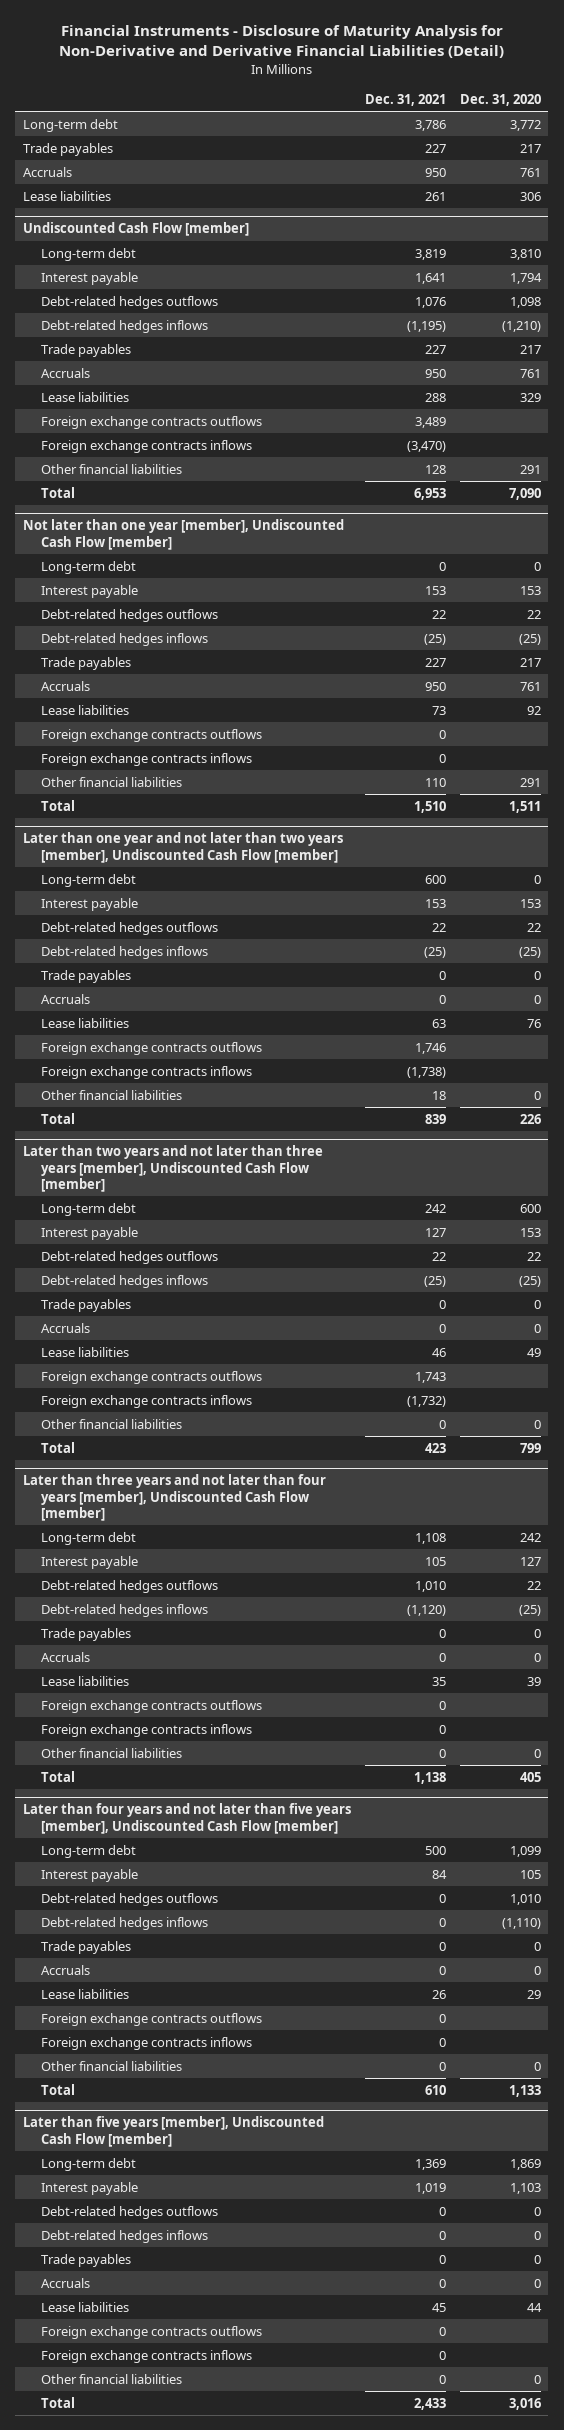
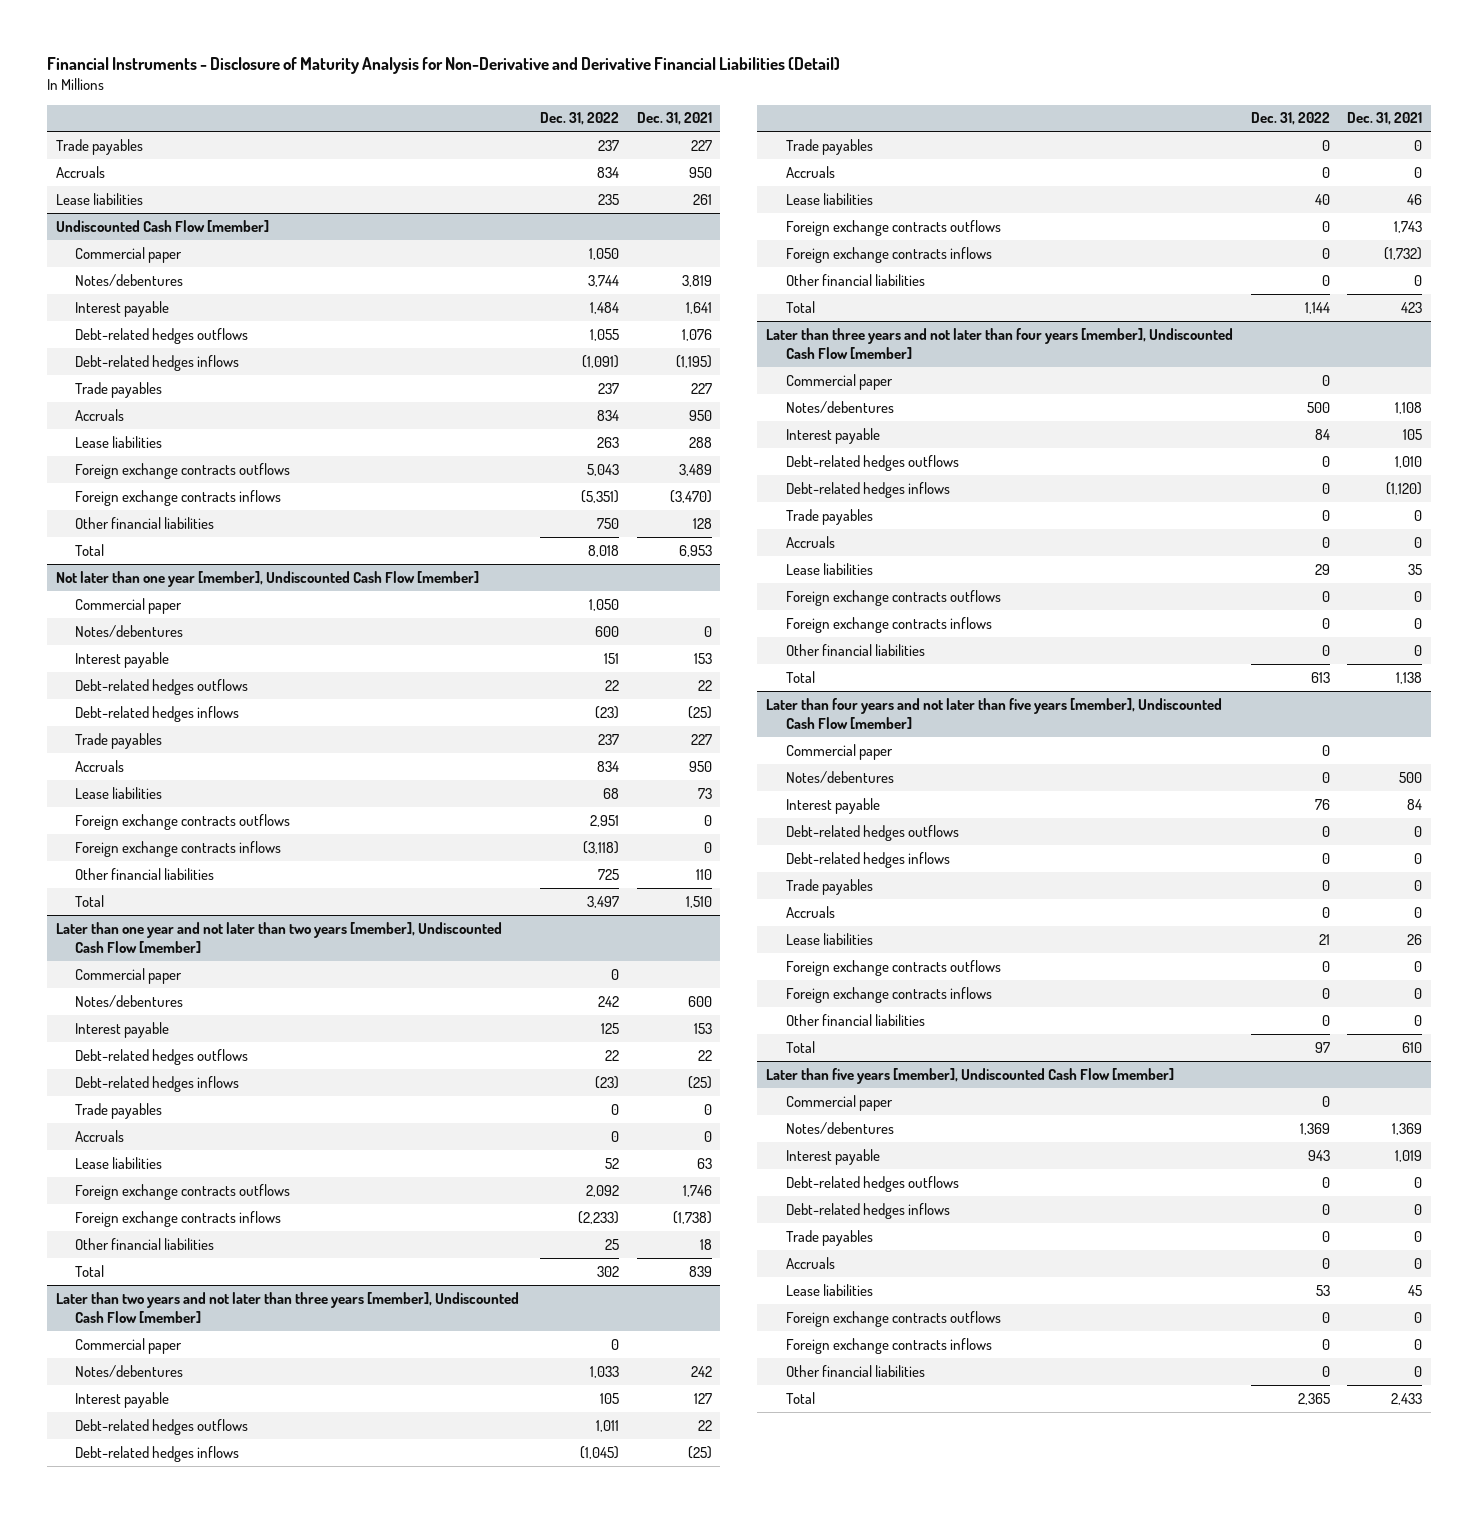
[460,94,542,107] Dec. 31, 2020 -> none
none -> [540,112,620,126] Dec. 31, 2022
[22,118,118,132] Long-term debt -> none
none -> [75,246,183,263] Commercial paper
[41,247,137,261] Long-term debt -> [75,273,184,286] Notes/debentures
[41,560,137,574] Long-term debt -> none
none -> [75,597,183,614] Commercial paper
none -> [75,624,184,637] Notes/debentures
[41,873,137,887] Long-term debt -> none
none -> [75,967,183,984] Commercial paper
none -> [75,994,184,1007] Notes/debentures
none -> [75,1337,183,1354] Commercial paper
[41,1202,137,1216] Long-term debt -> [75,1364,184,1377] Notes/debentures
none -> [786,373,894,390] Commercial paper
[41,1531,137,1545] Long-term debt -> [786,400,895,413] Notes/debentures
[41,1844,137,1858] Long-term debt -> none
none -> [786,743,894,760] Commercial paper
none -> [786,770,895,783] Notes/debentures
none -> [786,1094,894,1111] Commercial paper
[41,2157,137,2171] Long-term debt -> [786,1121,895,1134] Notes/debentures

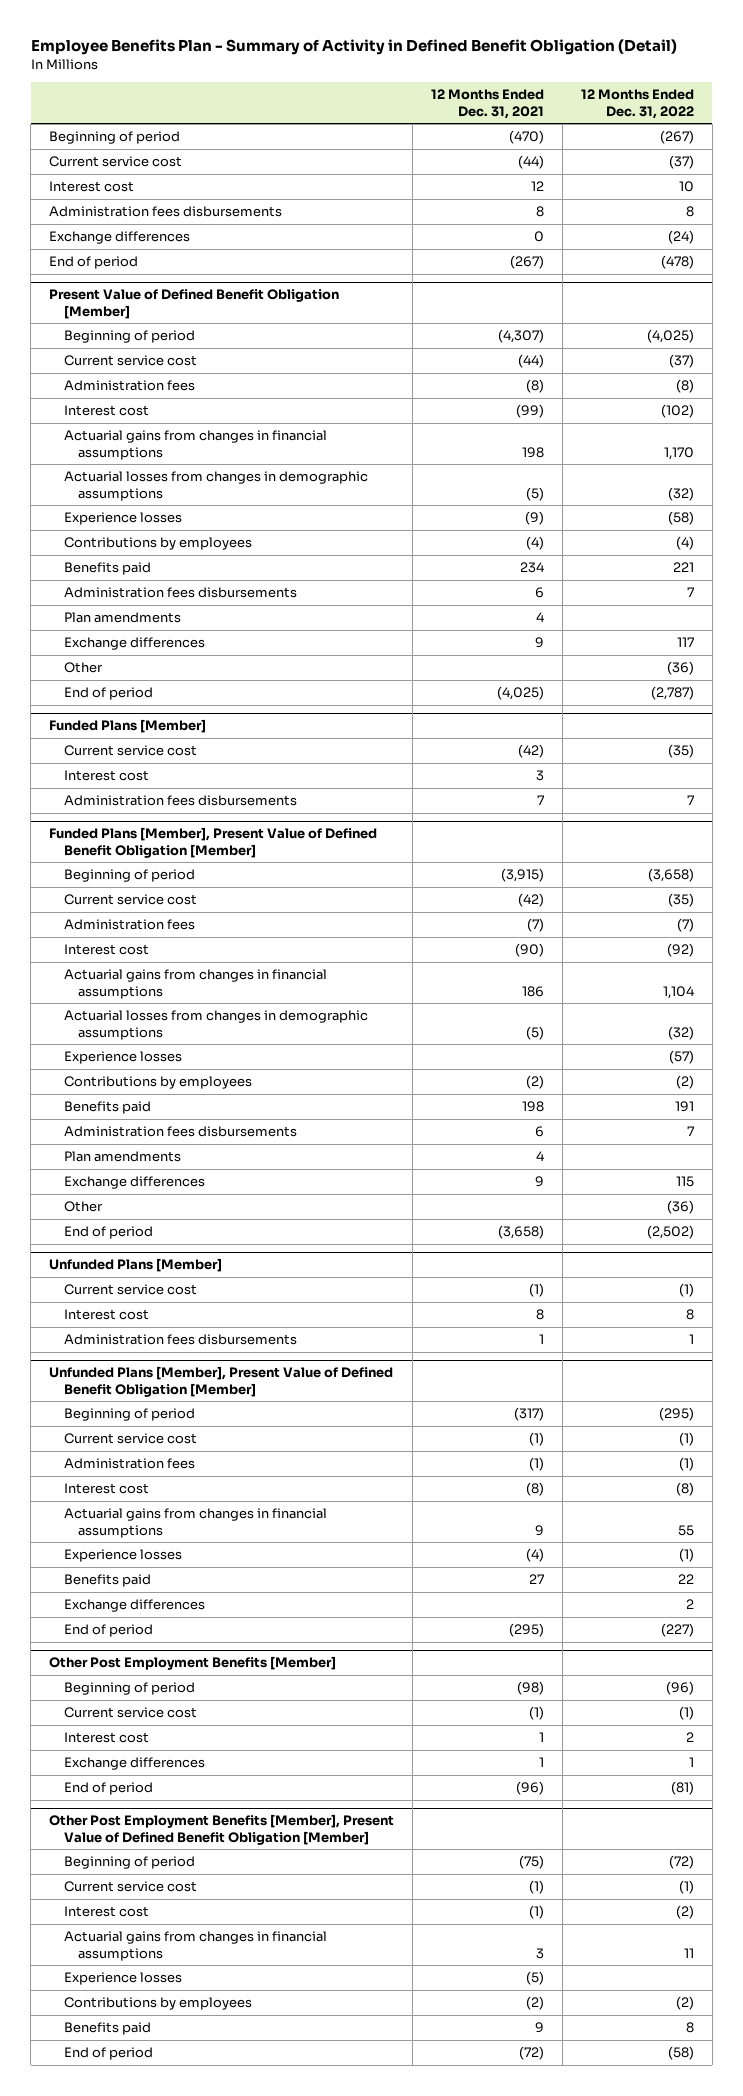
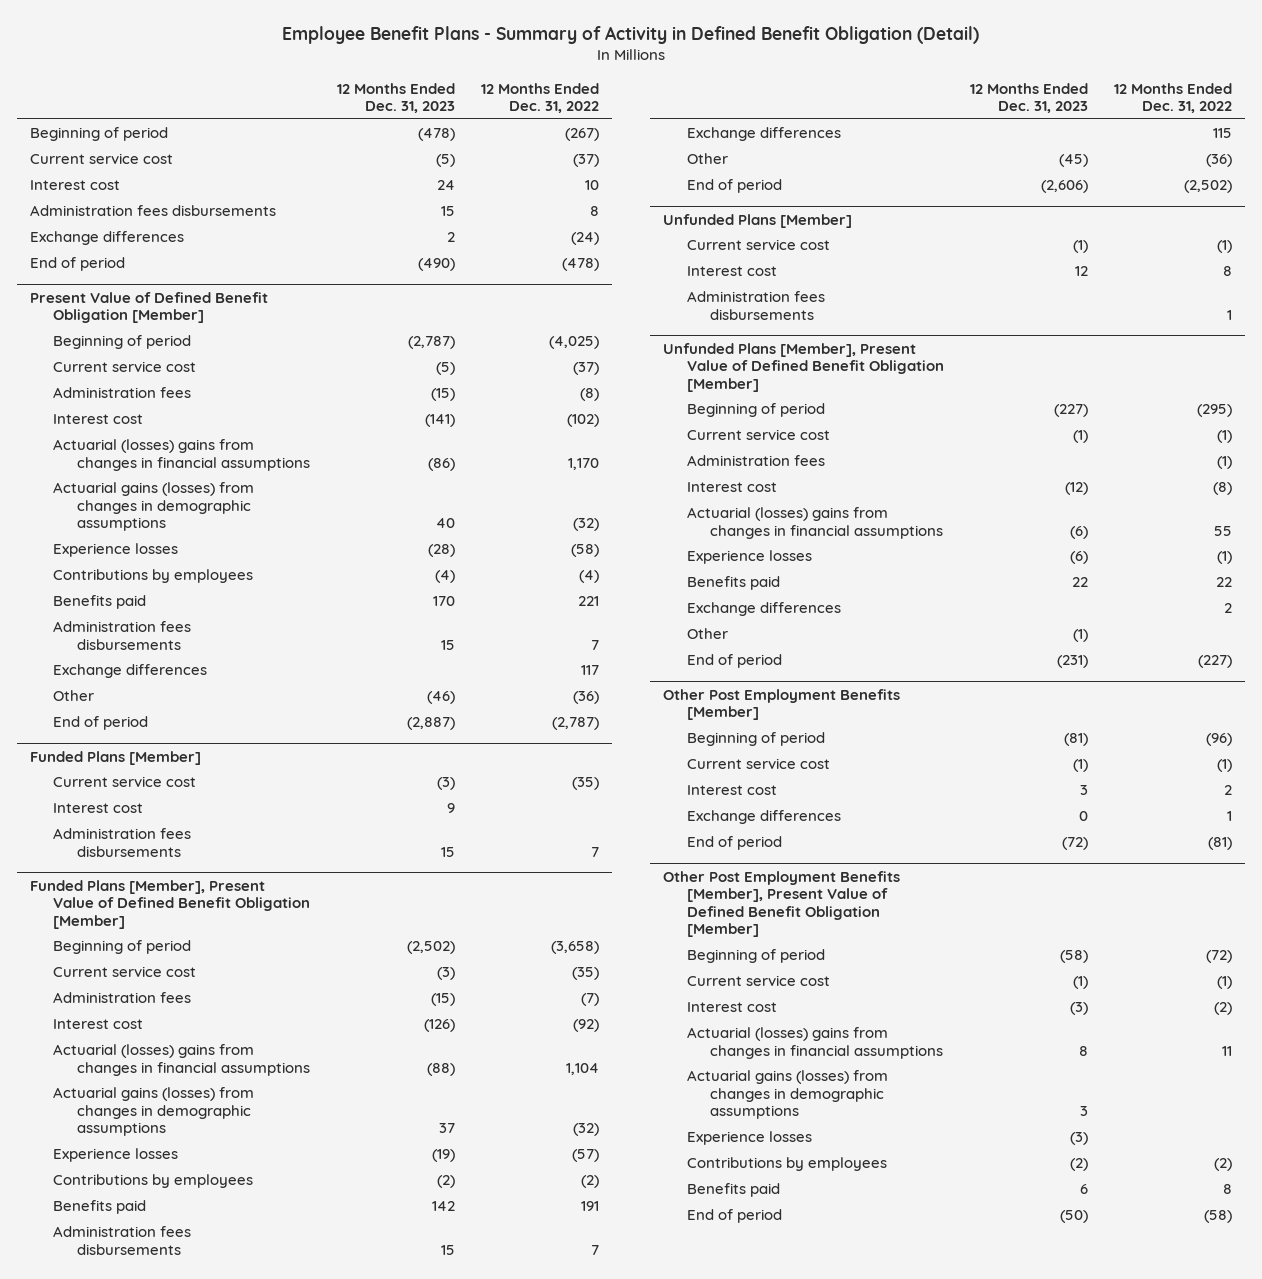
[30,39,677,56] Employee Benefits Plan - Summary of Activity in Defined Benefit Obligation (Detail) -> [281,25,979,44] Employee Benefit Plans - Summary of Activity in Defined Benefit Obligation (Detail)
[430,89,544,119] 12 Months Ended Dec. 31, 2021 -> none
none -> [336,82,455,114] 12 Months Ended Dec. 31, 2023
[63,430,327,460] Actuarial gains from changes in financial assumptions -> [53,439,311,471] Actuarial (losses) gains from changes in financial assumptions
[63,471,368,501] Actuarial losses from changes in demographic assumptions -> [53,482,255,532] Actuarial gains (losses) from changes in demographic assumptions
[63,612,181,624] Plan amendments -> none
[63,969,327,999] Actuarial gains from changes in financial assumptions -> [53,1044,311,1076] Actuarial (losses) gains from changes in financial assumptions
[63,1010,368,1040] Actuarial losses from changes in demographic assumptions -> [53,1087,255,1137] Actuarial gains (losses) from changes in demographic assumptions
[63,1151,181,1163] Plan amendments -> none
[63,1508,327,1538] Actuarial gains from changes in financial assumptions -> [686,507,944,539] Actuarial (losses) gains from changes in financial assumptions
none -> [686,628,728,640] Other
[63,1931,327,1961] Actuarial gains from changes in financial assumptions -> [686,1027,944,1059] Actuarial (losses) gains from changes in financial assumptions
none -> [686,1070,888,1120] Actuarial gains (losses) from changes in demographic assumptions

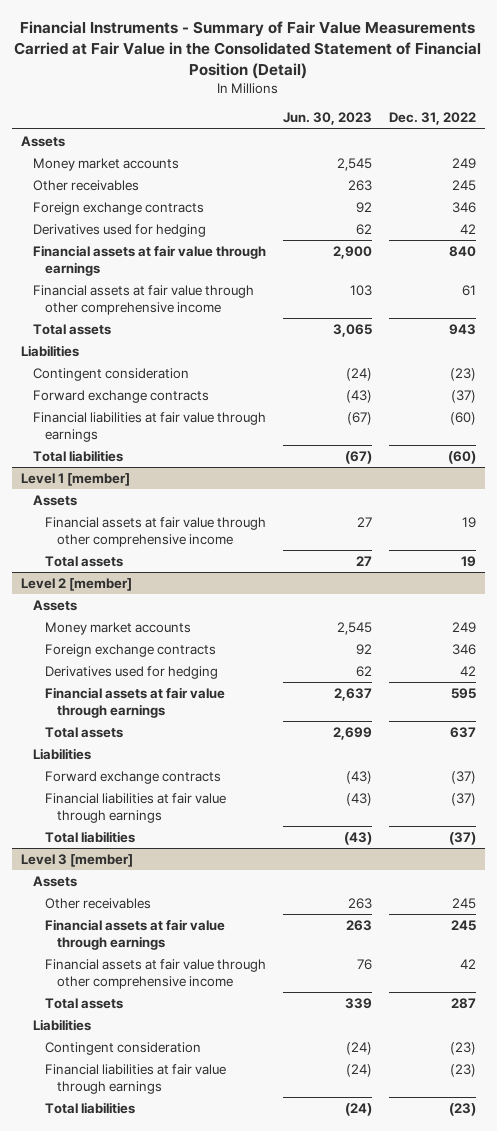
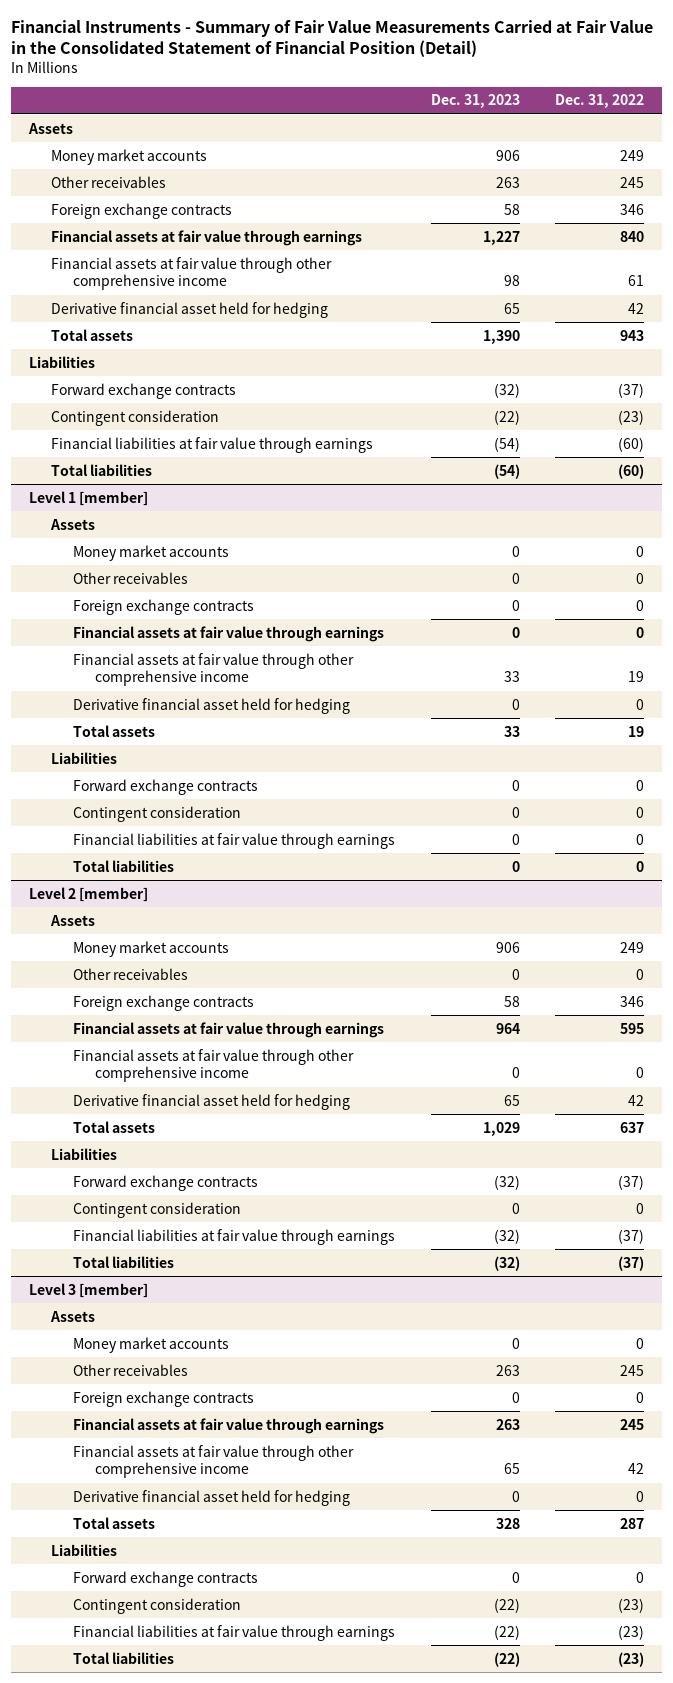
[283,112,373,126] Jun. 30, 2023 -> none
none -> [430,94,520,109] Dec. 31, 2023
[32,223,206,237] Derivatives used for hedging -> none
none -> [50,301,328,318] Derivative financial asset held for hedging
[32,367,189,381] Contingent consideration -> [50,409,219,426] Contingent consideration
none -> [72,544,229,561] Money market accounts
none -> [72,571,188,584] Other receivables
none -> [72,598,254,615] Foreign exchange contracts
none -> [72,625,384,642] Financial assets at fair value through earnings
none -> [72,697,350,714] Derivative financial asset held for hedging
none -> [50,751,117,764] Liabilities
none -> [72,778,258,795] Forward exchange contracts
none -> [72,805,241,822] Contingent consideration
none -> [72,832,395,849] Financial liabilities at fair value through earnings
none -> [72,859,174,872] Total liabilities
none -> [72,967,188,980] Other receivables
[45,665,219,679] Derivatives used for hedging -> none
none -> [72,1048,354,1083] Financial assets at fair value through other comprehensive income
none -> [72,1093,350,1110] Derivative financial asset held for hedging
none -> [72,1201,241,1218] Contingent consideration
none -> [72,1336,229,1353] Money market accounts
none -> [72,1390,254,1407] Foreign exchange contracts
none -> [72,1489,350,1506] Derivative financial asset held for hedging
none -> [72,1570,258,1587] Forward exchange contracts

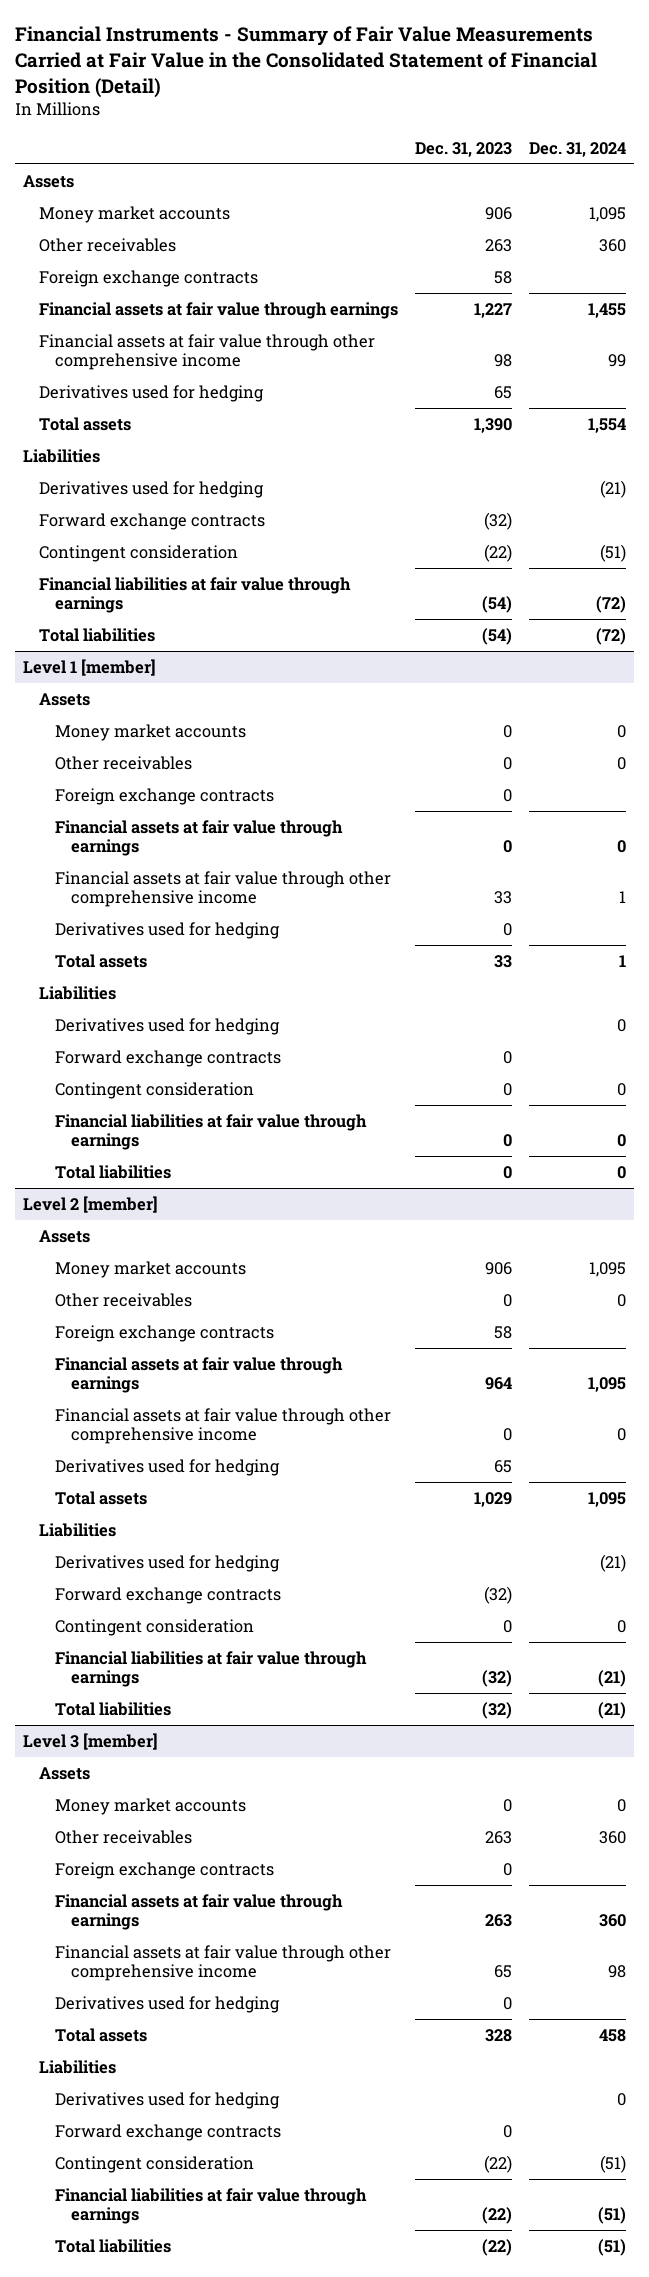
[555,94,645,109] Dec. 31, 2022 -> none
none -> [528,141,626,157] Dec. 31, 2024
[50,301,328,318] Derivative financial asset held for hedging -> none
none -> [39,385,265,403] Derivatives used for hedging
none -> [39,481,265,499] Derivatives used for hedging
[72,697,350,714] Derivative financial asset held for hedging -> none
none -> [54,922,280,940] Derivatives used for hedging
none -> [54,1018,280,1036] Derivatives used for hedging
[72,1093,350,1110] Derivative financial asset held for hedging -> none
none -> [54,1459,280,1477] Derivatives used for hedging
none -> [54,1555,280,1573] Derivatives used for hedging
[72,1489,350,1506] Derivative financial asset held for hedging -> none
none -> [54,1996,280,2014] Derivatives used for hedging
none -> [54,2092,280,2110] Derivatives used for hedging

